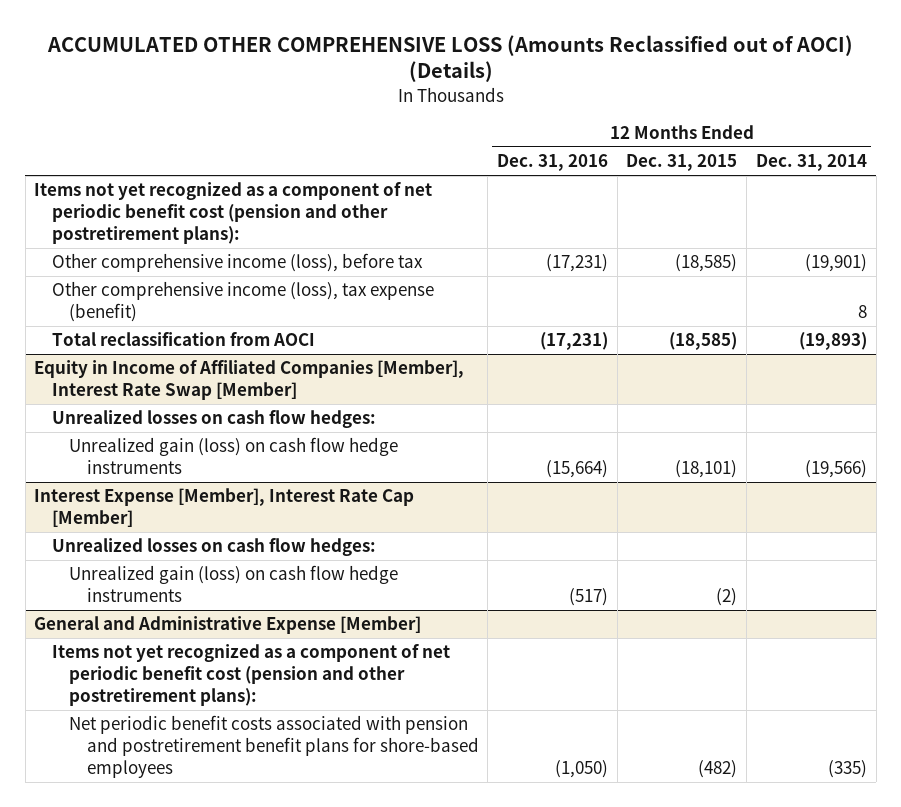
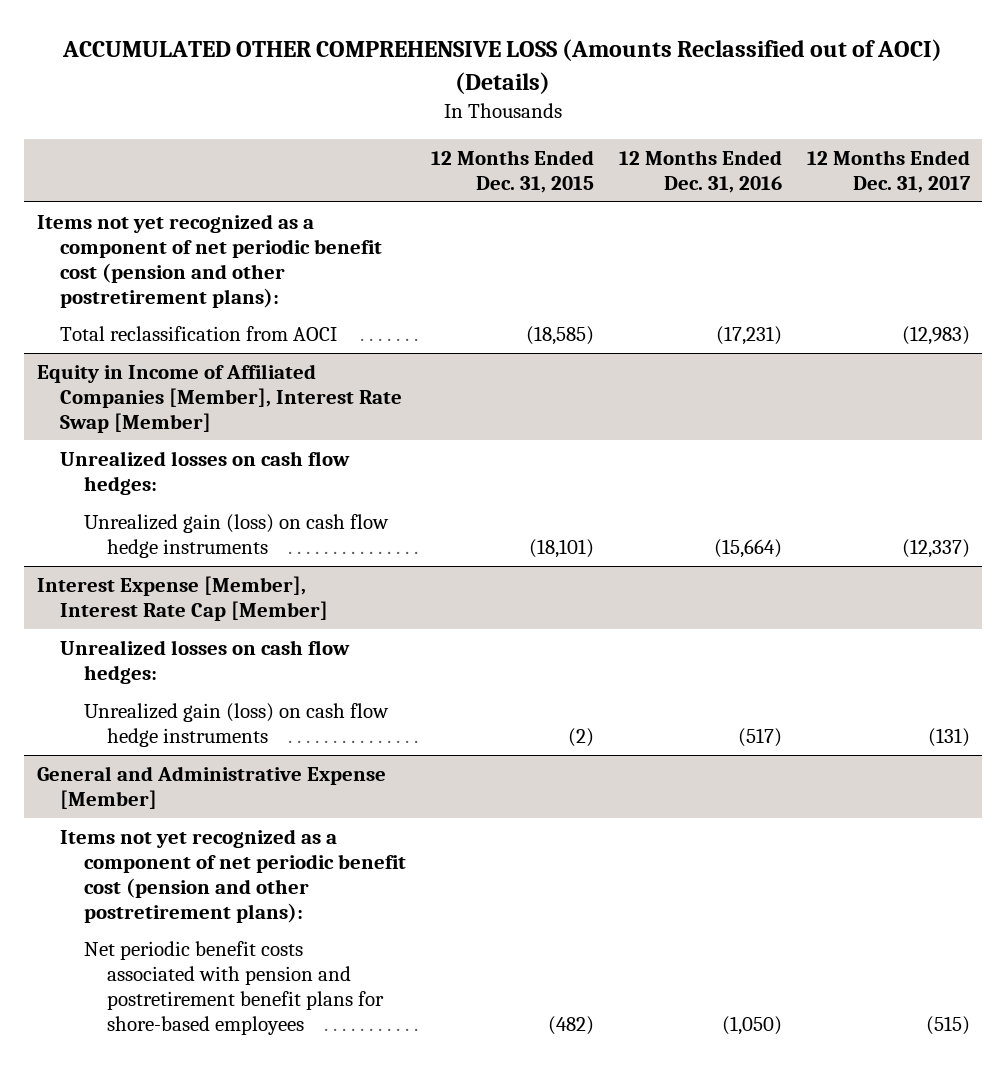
[755,154,867,172] Dec. 31, 2014 -> none
none -> [806,149,971,193] 12 Months Ended Dec. 31, 2017
[51,253,423,273] Other comprehensive income (loss), before tax -> none
[51,281,434,323] Other comprehensive income (loss), tax expense (benefit) -> none

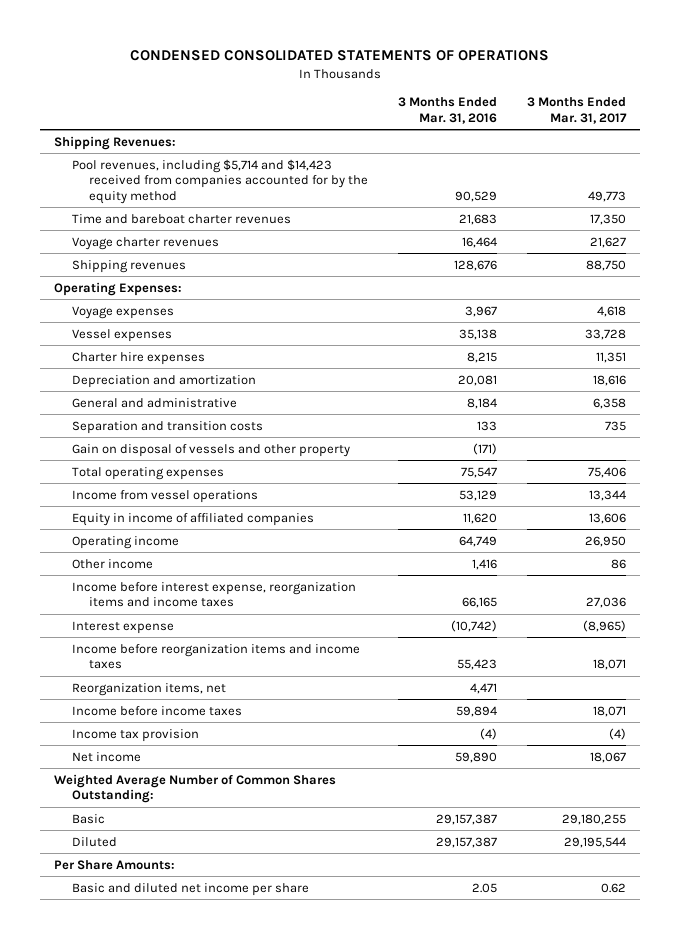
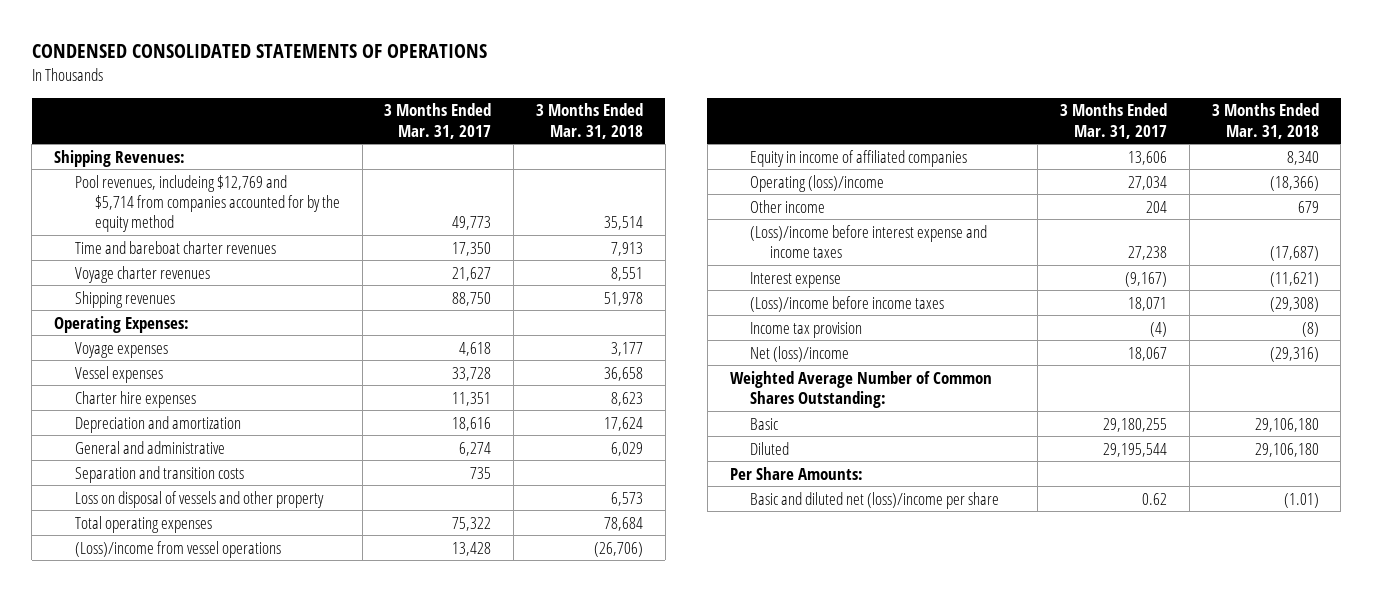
[398,97,498,124] 3 Months Ended Mar. 31, 2016 -> none
none -> [536,103,644,139] 3 Months Ended Mar. 31, 2018
[71,158,369,204] Pool revenues, including $5,714 and $14,423 received from companies accounted for by the equity method -> [74,174,340,233] Pool revenues, includeing $12,769 and $5,714 from companies accounted for by the equity method
[592,397,626,409] 6,358 -> [459,441,492,456] 6,274
[71,443,350,457] Gain on disposal of vessels and other property -> [74,490,324,508] Loss on disposal of vessels and other property
[587,466,626,478] 75,406 -> [452,516,492,531] 75,322
[71,489,258,503] Income from vessel operations -> [74,540,281,558] (Loss)/income from vessel operations
[588,489,626,501] 13,344 -> [452,541,492,556] 13,428
[71,643,360,670] Income before reorganization items and income taxes -> none
[71,682,226,696] Reorganization items, net -> none
[71,535,179,549] Operating income -> [750,174,885,192] Operating (loss)/income
[584,535,626,547] 26,950 -> [1128,175,1168,190] 27,034
[610,558,626,569] 86 -> [1146,200,1168,213] 204
[71,581,356,608] Income before interest expense, reorganization items and income taxes -> [750,224,988,259] (Loss)/income before interest expense and income taxes
[585,597,626,609] 27,036 -> [1128,246,1168,261] 27,238
[582,619,626,632] (8,965) -> [1125,271,1168,287] (9,167)
[71,705,242,716] Income before income taxes -> [750,295,945,312] (Loss)/income before income taxes
[71,751,141,762] Net income -> [750,345,850,362] Net (loss)/income
[71,882,309,896] Basic and diluted net income per share -> [750,491,1000,509] Basic and diluted net (loss)/income per share

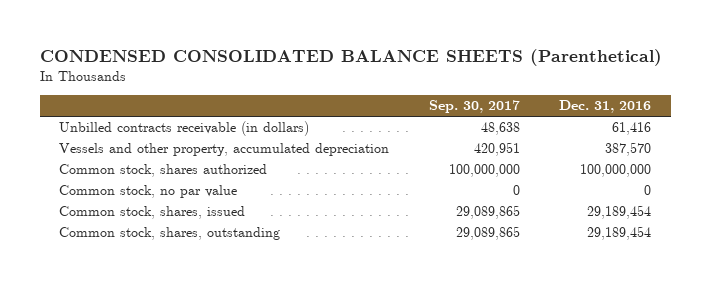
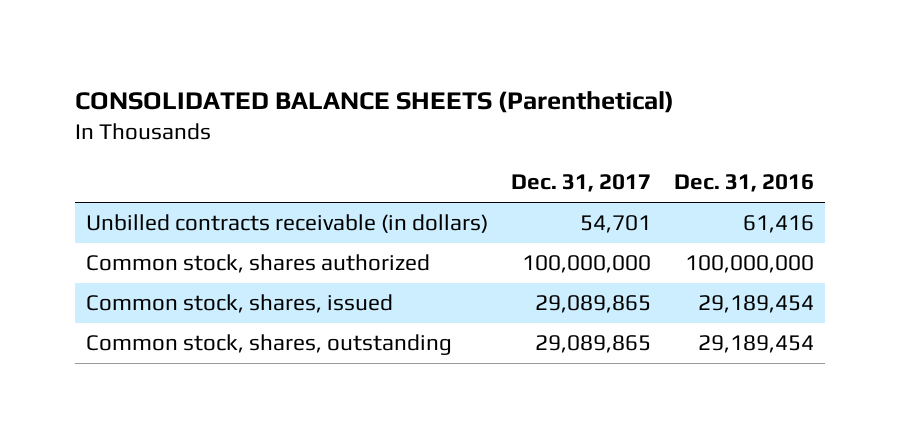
[39,48,662,66] CONDENSED CONSOLIDATED BALANCE SHEETS (Parenthetical) -> [74,91,674,114] CONSOLIDATED BALANCE SHEETS (Parenthetical)
[428,100,520,114] Sep. 30, 2017 -> none
none -> [510,174,651,193] Dec. 31, 2017
[59,143,390,157] Vessels and other property, accumulated depreciation -> none
[59,185,238,199] Common stock, no par value -> none

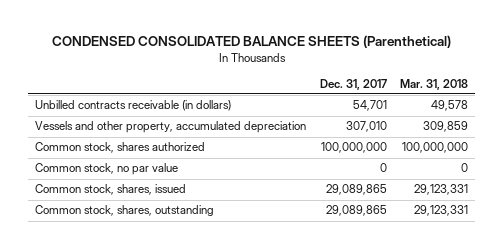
[74,91,674,114] CONSOLIDATED BALANCE SHEETS (Parenthetical) -> [51,35,451,49] CONDENSED CONSOLIDATED BALANCE SHEETS (Parenthetical)
[673,174,814,193] Dec. 31, 2016 -> none
none -> [400,78,469,90] Mar. 31, 2018
none -> [35,121,307,134] Vessels and other property, accumulated depreciation
none -> [35,163,179,176] Common stock, no par value

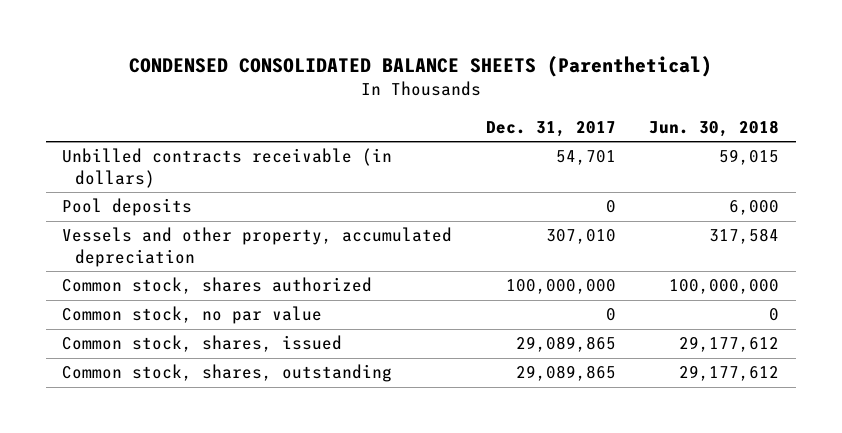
[400,78,469,90] Mar. 31, 2018 -> none
none -> [649,120,780,138] Jun. 30, 2018
none -> [62,198,193,217] Pool deposits

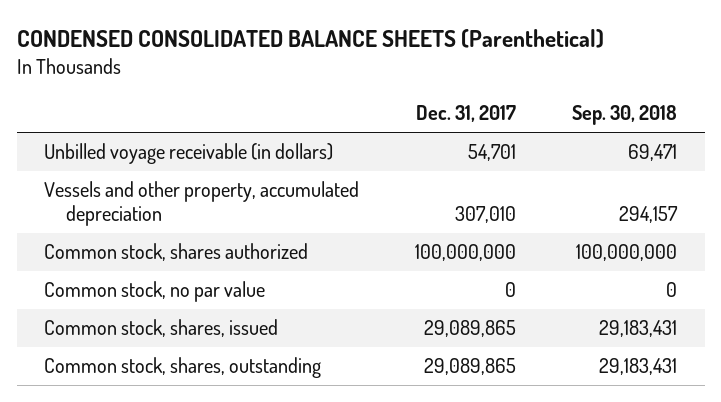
[649,120,780,138] Jun. 30, 2018 -> none
none -> [571,105,677,126] Sep. 30, 2018
[62,198,193,217] Pool deposits -> none
[62,148,393,188] Unbilled contracts receivable (in dollars) -> [44,143,334,165] Unbilled voyage receivable (in dollars)

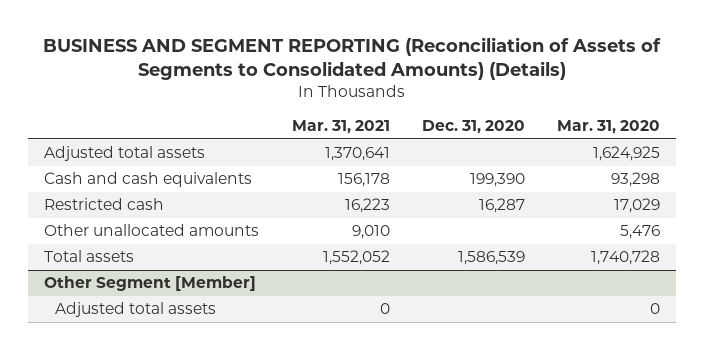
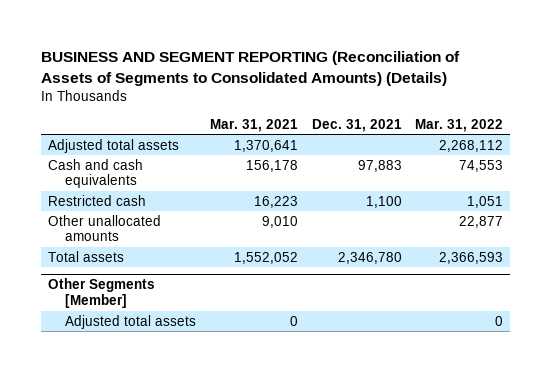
[421,120,525,135] Dec. 31, 2020 -> none
[557,120,661,135] Mar. 31, 2020 -> none
none -> [311,118,402,132] Dec. 31, 2021
none -> [415,118,504,132] Mar. 31, 2022
[44,276,257,292] Other Segment [Member] -> [48,278,156,309] Other Segments [Member]

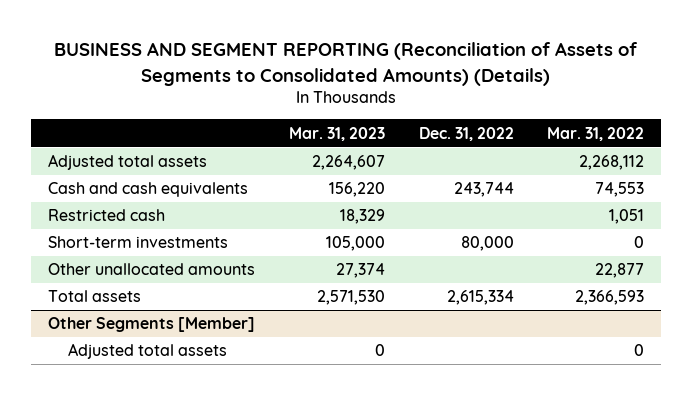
[209,118,298,132] Mar. 31, 2021 -> none
[311,118,402,132] Dec. 31, 2021 -> none
none -> [288,126,385,141] Mar. 31, 2023
none -> [418,126,514,141] Dec. 31, 2022
none -> [48,236,229,249] Short-term investments

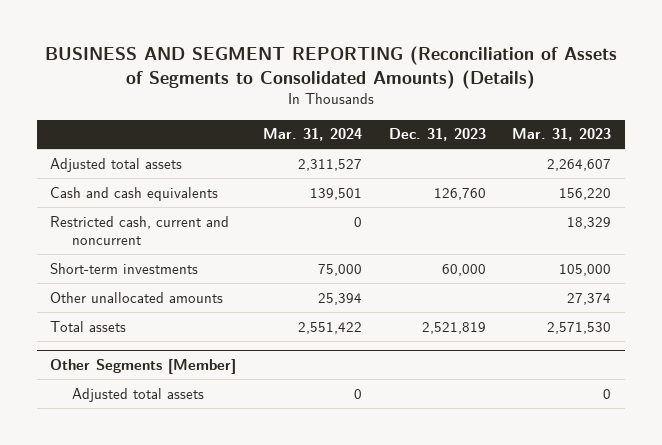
[418,126,514,141] Dec. 31, 2022 -> none
[547,126,645,141] Mar. 31, 2022 -> none
none -> [262,128,362,142] Mar. 31, 2024
none -> [388,128,486,142] Dec. 31, 2023
[48,209,166,222] Restricted cash -> [50,215,230,246] Restricted cash, current and noncurrent

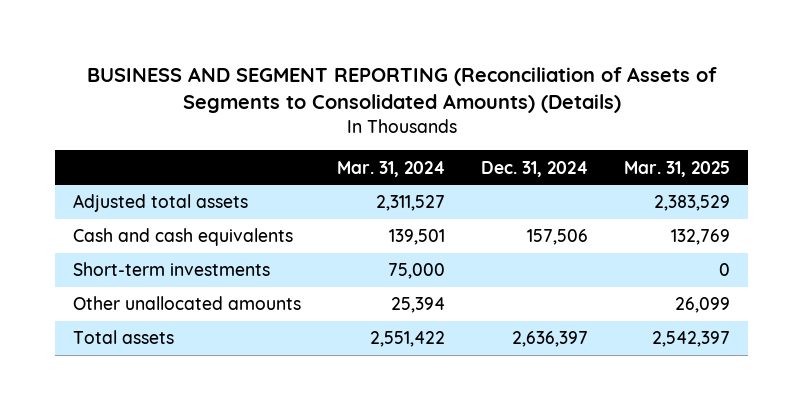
[388,128,486,142] Dec. 31, 2023 -> none
[512,128,612,142] Mar. 31, 2023 -> none
none -> [481,160,589,177] Dec. 31, 2024
none -> [623,160,730,177] Mar. 31, 2025
[50,215,230,246] Restricted cash, current and noncurrent -> none
[50,359,237,375] Other Segments [Member] -> none
[71,387,204,402] Adjusted total assets -> none

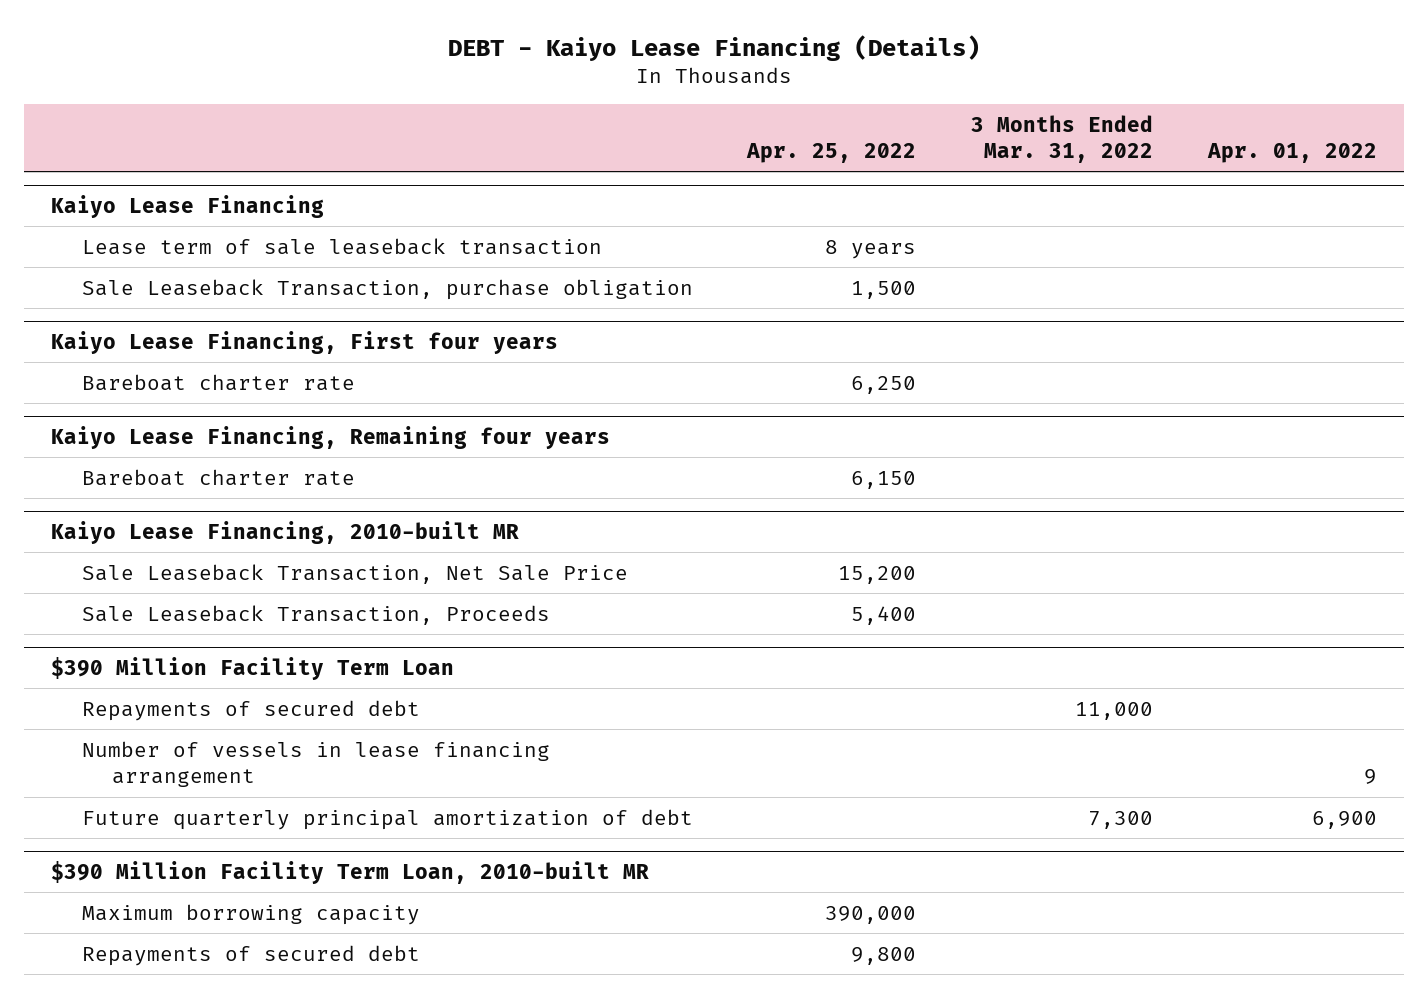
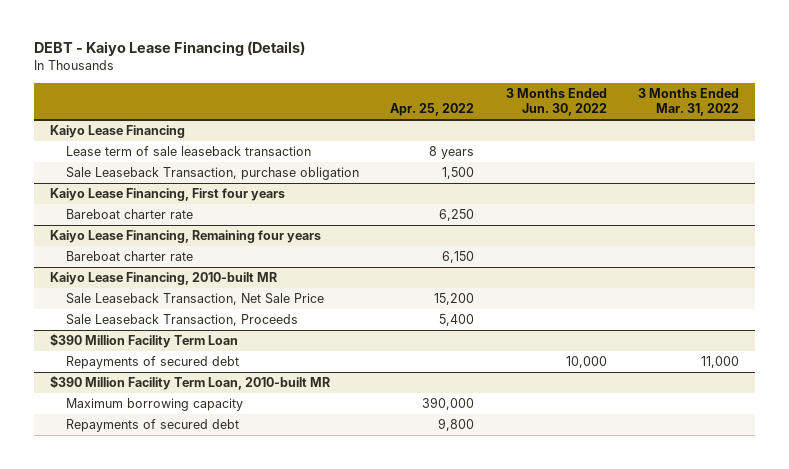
[1206,142,1377,163] Apr. 01, 2022 -> none
none -> [505,87,607,117] 3 Months Ended Jun. 30, 2022
[81,740,550,788] Number of vessels in lease financing arrangement -> none
[81,808,693,830] Future quarterly principal amortization of debt -> none

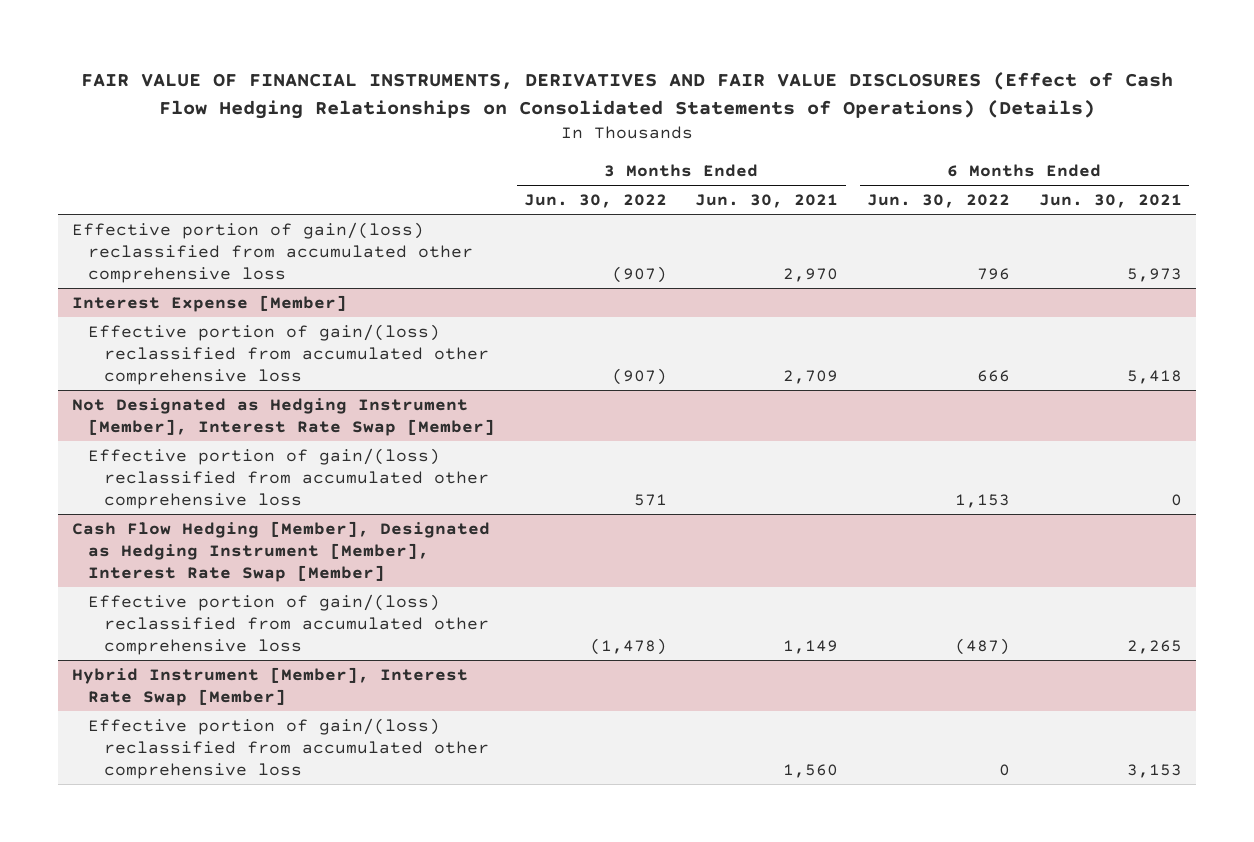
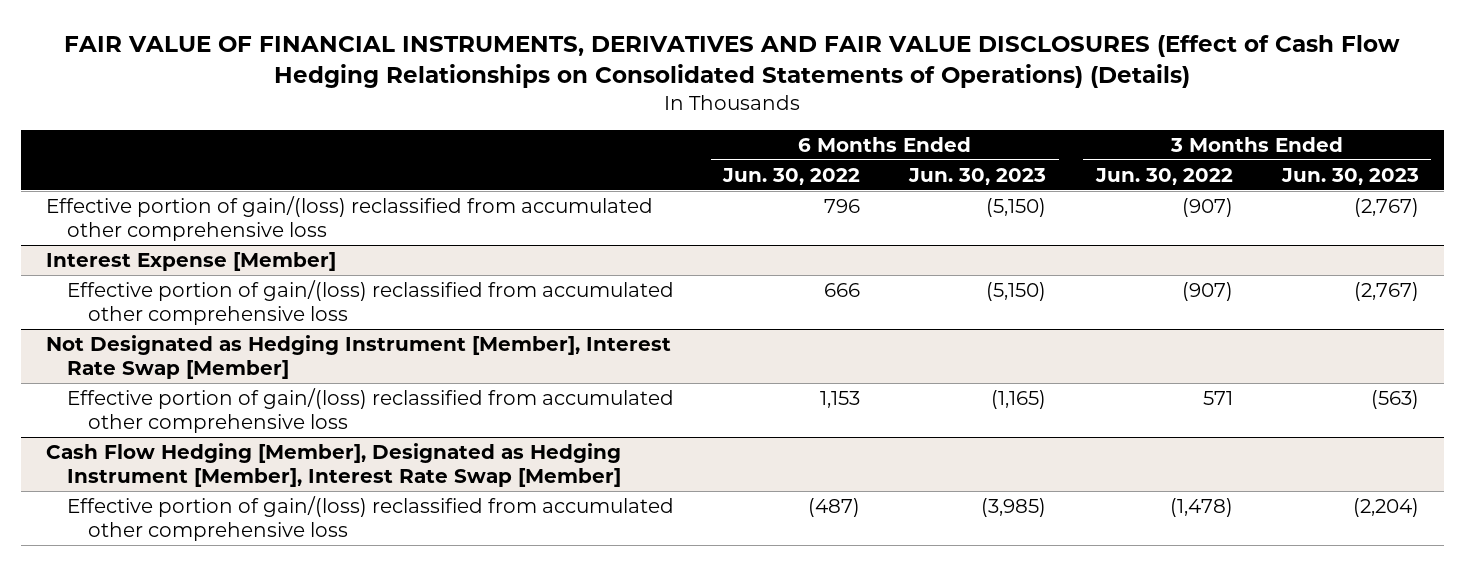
[695,193,839,208] Jun. 30, 2021 -> none
[1038,193,1182,208] Jun. 30, 2021 -> none
none -> [908,167,1047,185] Jun. 30, 2023
none -> [1281,167,1420,185] Jun. 30, 2023
[72,666,469,706] Hybrid Instrument [Member], Interest Rate Swap [Member] -> none
[88,717,489,779] Effective portion of gain/(loss) reclassified from accumulated other comprehensive loss -> none

